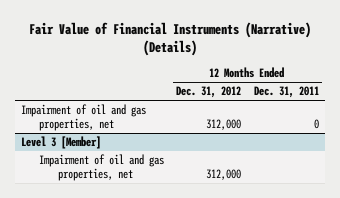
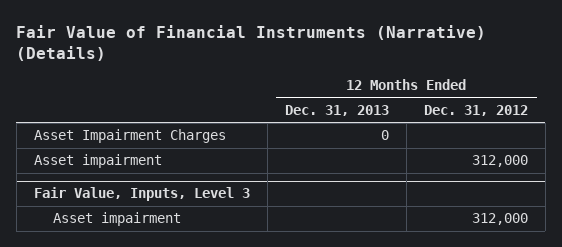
[253,86,319,99] Dec. 31, 2011 -> none
none -> [284,104,389,116] Dec. 31, 2013
[21,136,102,150] Level 3 [Member] -> none
none -> [33,129,226,144] Asset Impairment Charges
[21,104,147,132] Impairment of oil and gas properties, net -> [33,154,162,169] Asset impairment
none -> [33,187,250,202] Fair Value, Inputs, Level 3
[39,154,165,182] Impairment of oil and gas properties, net -> [53,212,182,227] Asset impairment

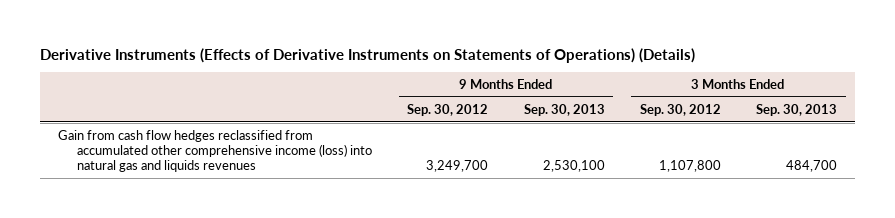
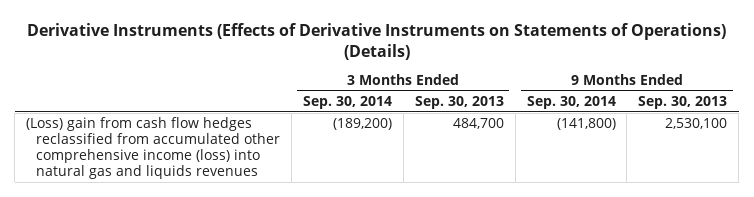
[407,103,489,116] Sep. 30, 2012 -> none
[639,103,721,116] Sep. 30, 2012 -> none
none -> [302,96,392,110] Sep. 30, 2014
none -> [526,96,616,110] Sep. 30, 2014
[57,129,373,172] Gain from cash flow hedges reclassified from accumulated other comprehensive income (loss) into natural gas and liquids revenues -> [26,117,280,180] (Loss) gain from cash flow hedges reclassified from accumulated other comprehensive income (loss) into natural gas and liquids revenues

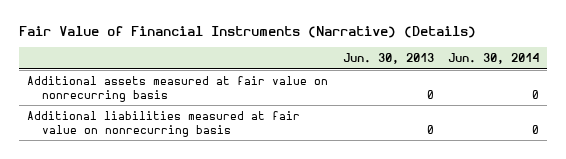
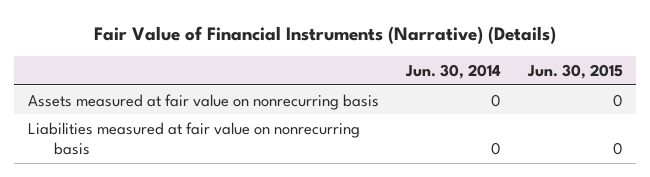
[342,52,434,64] Jun. 30, 2013 -> none
none -> [526,63,623,79] Jun. 30, 2015
[26,75,328,102] Additional assets measured at fair value on nonrecurring basis -> [27,93,379,110] Assets measured at fair value on nonrecurring basis
[26,110,300,137] Additional liabilities measured at fair value on nonrecurring basis -> [27,121,360,155] Liabilities measured at fair value on nonrecurring basis

